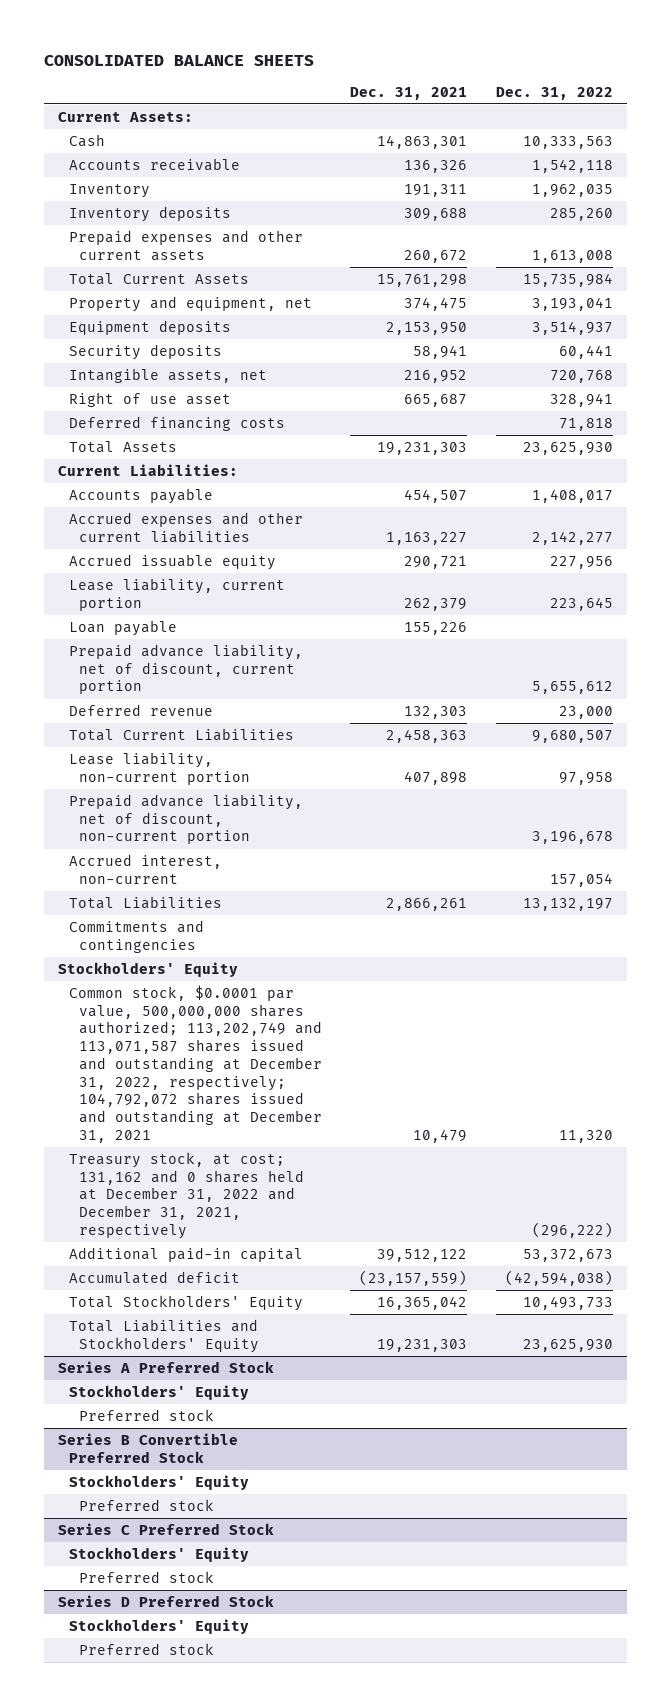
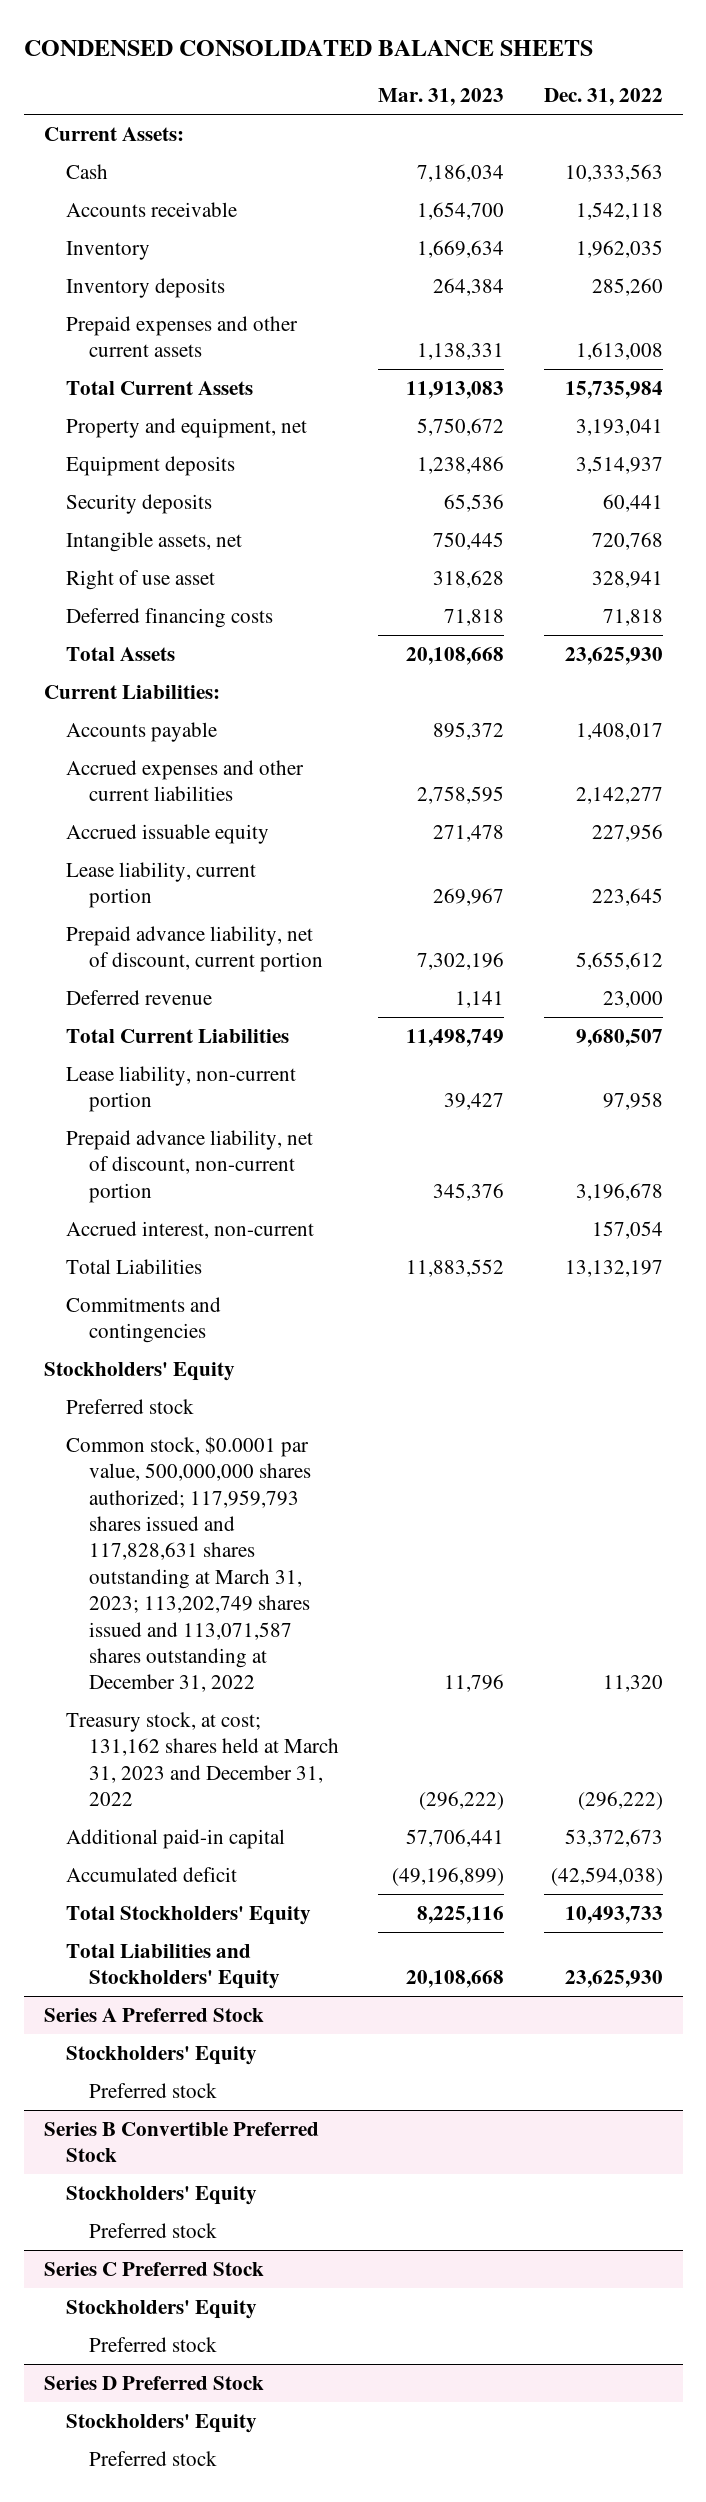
[44,54,315,66] CONSOLIDATED BALANCE SHEETS -> [23,39,593,56] CONDENSED CONSOLIDATED BALANCE SHEETS
[350,86,468,100] Dec. 31, 2021 -> none
none -> [378,88,505,107] Mar. 31, 2023
[68,619,177,636] Loan payable -> none
none -> [66,1398,195,1414] Preferred stock
[68,984,322,1143] Common stock, $0.0001 par value, 500,000,000 shares authorized; 113,202,749 and 113,071,587 shares issued and outstanding at December 31, 2022, respectively; 104,792,072 shares issued and outstanding at December 31, 2021 -> [66,1435,311,1693] Common stock, $0.0001 par value, 500,000,000 shares authorized; 117,959,793 shares issued and 117,828,631 shares outstanding at March 31, 2023; 113,202,749 shares issued and 113,071,587 shares outstanding at December 31, 2022
[68,1151,304,1239] Treasury stock, at cost; 131,162 and 0 shares held at December 31, 2022 and December 31, 2021, respectively -> [66,1711,339,1806] Treasury stock, at cost; 131,162 shares held at March 31, 2023 and December 31, 2022

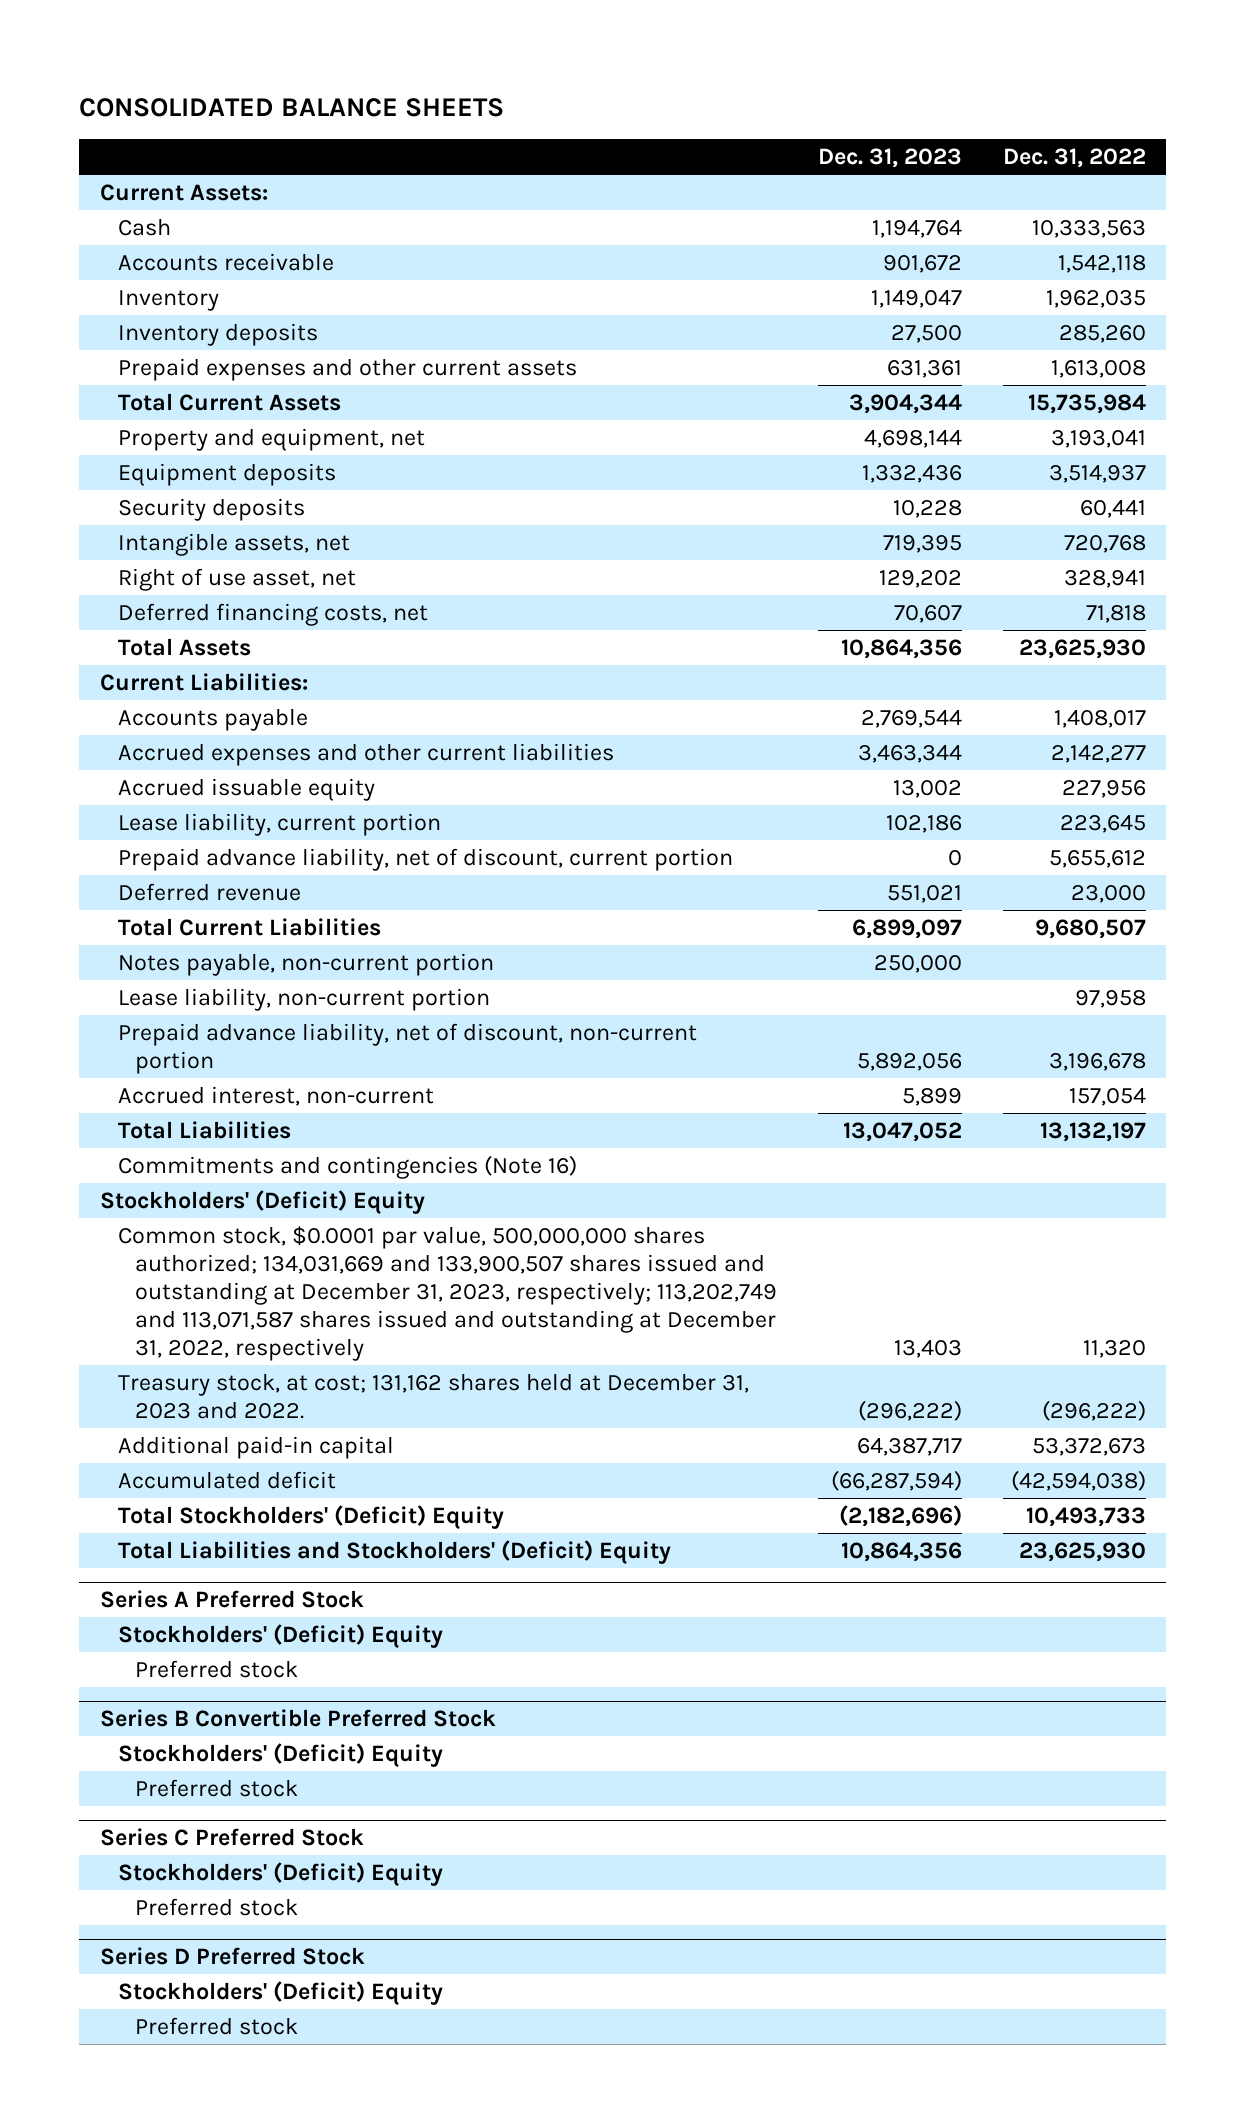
[23,39,593,56] CONDENSED CONSOLIDATED BALANCE SHEETS -> [79,97,505,117] CONSOLIDATED BALANCE SHEETS
[378,88,505,107] Mar. 31, 2023 -> none
none -> [818,147,963,168] Dec. 31, 2023
[66,569,216,590] Right of use asset -> [117,567,356,591] Right of use asset, net
[66,607,274,628] Deferred financing costs -> [117,602,428,626] Deferred financing costs, net
none -> [117,952,494,976] Notes payable, non-current portion
[66,1398,195,1414] Preferred stock -> none
[66,1296,222,1344] Commitments and contingencies -> [117,1154,577,1179] Commitments and contingencies (Note 16)
[43,1361,235,1381] Stockholders' Equity -> [99,1189,425,1214] Stockholders' (Deficit) Equity
[66,1435,311,1693] Common stock, $0.0001 par value, 500,000,000 shares authorized; 117,959,793 shares issued and 117,828,631 shares outstanding at March 31, 2023; 113,202,749 shares issued and 113,071,587 shares outstanding at December 31, 2022 -> [117,1225,778,1361] Common stock, $0.0001 par value, 500,000,000 shares authorized; 134,031,669 and 133,900,507 shares issued and outstanding at December 31, 2023, respectively; 113,202,749 and 113,071,587 shares issued and outstanding at December 31, 2022, respectively
[66,1711,339,1806] Treasury stock, at cost; 131,162 shares held at March 31, 2023 and December 31, 2022 -> [117,1372,749,1419] Treasury stock, at cost; 131,162 shares held at December 31, 2023 and 2022.
[66,1905,312,1925] Total Stockholders' Equity -> [117,1504,504,1529] Total Stockholders' (Deficit) Equity
[66,1943,280,1990] Total Liabilities and Stockholders' Equity -> [117,1539,671,1564] Total Liabilities and Stockholders' (Deficit) Equity
[66,2045,258,2065] Stockholders' Equity -> [117,1623,443,1648] Stockholders' (Deficit) Equity
[66,2185,258,2205] Stockholders' Equity -> [117,1742,443,1767] Stockholders' (Deficit) Equity
[66,2299,258,2319] Stockholders' Equity -> [117,1861,443,1886] Stockholders' (Deficit) Equity
[66,2413,258,2433] Stockholders' Equity -> [117,1980,443,2005] Stockholders' (Deficit) Equity

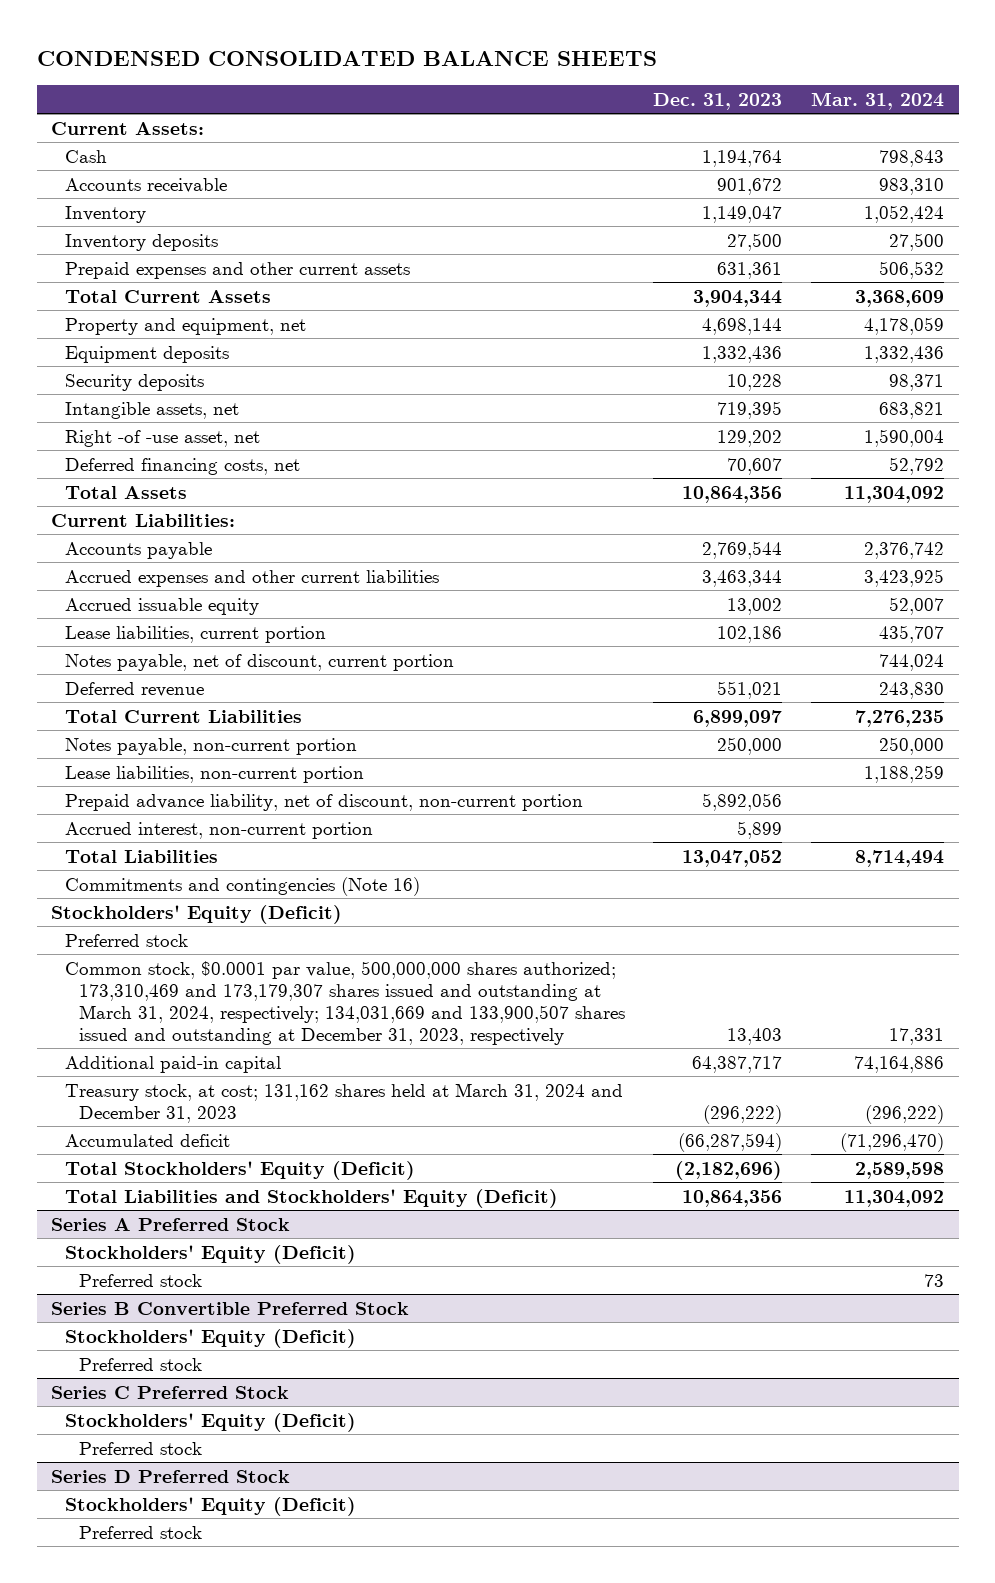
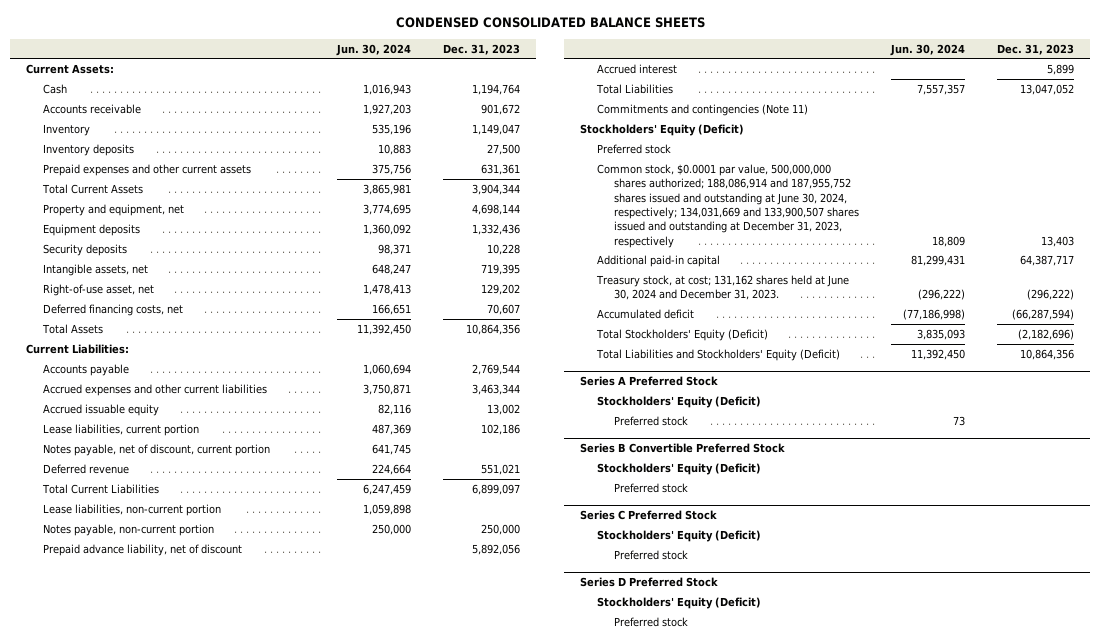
[811,91,945,110] Mar. 31, 2024 -> none
none -> [335,43,411,56] Jun. 30, 2024
[64,429,260,447] Right -of -use asset, net -> [42,283,154,296] Right-of-use asset, net
[64,737,357,755] Notes payable, non-current portion -> [42,523,214,536] Notes payable, non-current portion
[64,793,583,811] Prepaid advance liability, net of discount, non-current portion -> [42,543,242,556] Prepaid advance liability, net of discount
[64,821,373,839] Accrued interest, non-current portion -> [596,63,677,74] Accrued interest
[64,876,420,896] Commitments and contingencies (Note 16) -> [596,103,808,116] Commitments and contingencies (Note 11)
[64,960,625,1046] Common stock, $0.0001 par value, 500,000,000 shares authorized; 173,310,469 and 173,179,307 shares issued and outstanding at March 31, 2024, respectively; 134,031,669 and 133,900,507 shares issued and outstanding at December 31, 2023, respectively -> [596,163,859,248] Common stock, $0.0001 par value, 500,000,000 shares authorized; 188,086,914 and 187,955,752 shares issued and outstanding at June 30, 2024, respectively; 134,031,669 and 133,900,507 shares issued and outstanding at December 31, 2023, respectively
[64,1082,623,1123] Treasury stock, at cost; 131,162 shares held at March 31, 2024 and December 31, 2023 -> [595,274,849,301] Treasury stock, at cost; 131,162 shares held at June 30, 2024 and December 31, 2023.

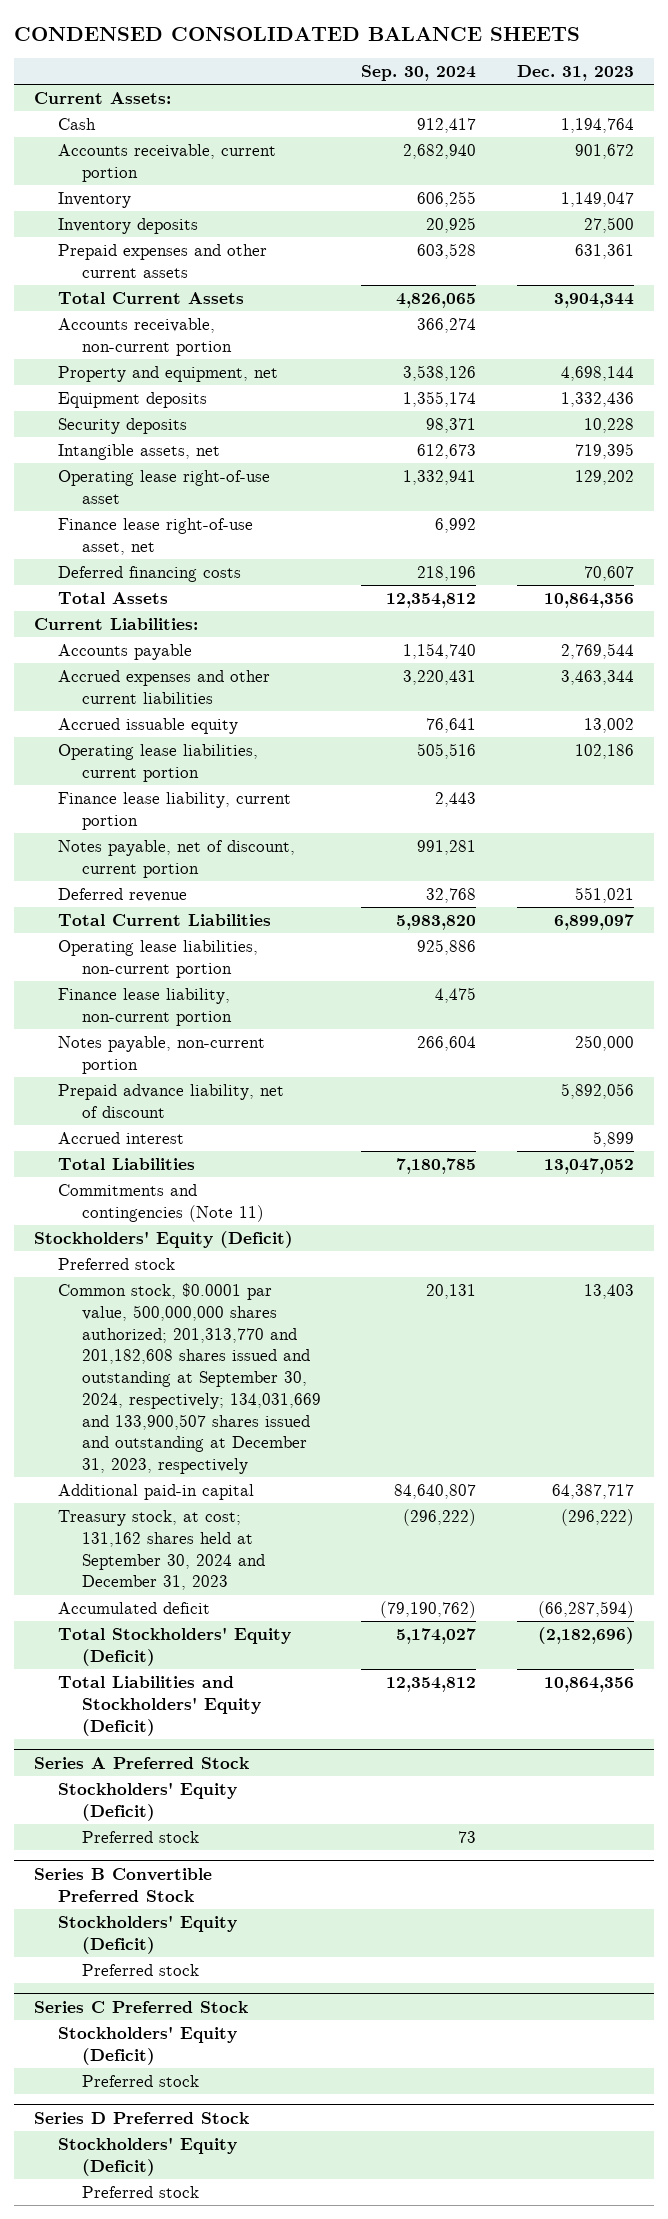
[335,43,411,56] Jun. 30, 2024 -> none
none -> [361,64,477,81] Sep. 30, 2024
[42,103,141,114] Accounts receivable -> [58,144,277,182] Accounts receivable, current portion
none -> [58,318,232,356] Accounts receivable, non-current portion
[42,283,154,296] Right-of-use asset, net -> [58,470,271,504] Operating lease right-of-use asset
none -> [58,518,254,555] Finance lease right-of-use asset, net
[42,303,183,316] Deferred financing costs, net -> [58,566,242,583] Deferred financing costs
[42,423,199,436] Lease liabilities, current portion -> [58,744,259,782] Operating lease liabilities, current portion
none -> [58,792,292,830] Finance lease liability, current portion
[42,503,221,516] Lease liabilities, non-current portion -> [58,940,259,978] Operating lease liabilities, non-current portion
none -> [58,988,232,1026] Finance lease liability, non-current portion
[596,163,859,248] Common stock, $0.0001 par value, 500,000,000 shares authorized; 188,086,914 and 187,955,752 shares issued and outstanding at June 30, 2024, respectively; 134,031,669 and 133,900,507 shares issued and outstanding at December 31, 2023, respectively -> [58,1283,321,1475] Common stock, $0.0001 par value, 500,000,000 shares authorized; 201,313,770 and 201,182,608 shares issued and outstanding at September 30, 2024, respectively; 134,031,669 and 133,900,507 shares issued and outstanding at December 31, 2023, respectively
[595,274,849,301] Treasury stock, at cost; 131,162 shares held at June 30, 2024 and December 31, 2023. -> [58,1510,265,1591] Treasury stock, at cost; 131,162 shares held at September 30, 2024 and December 31, 2023

